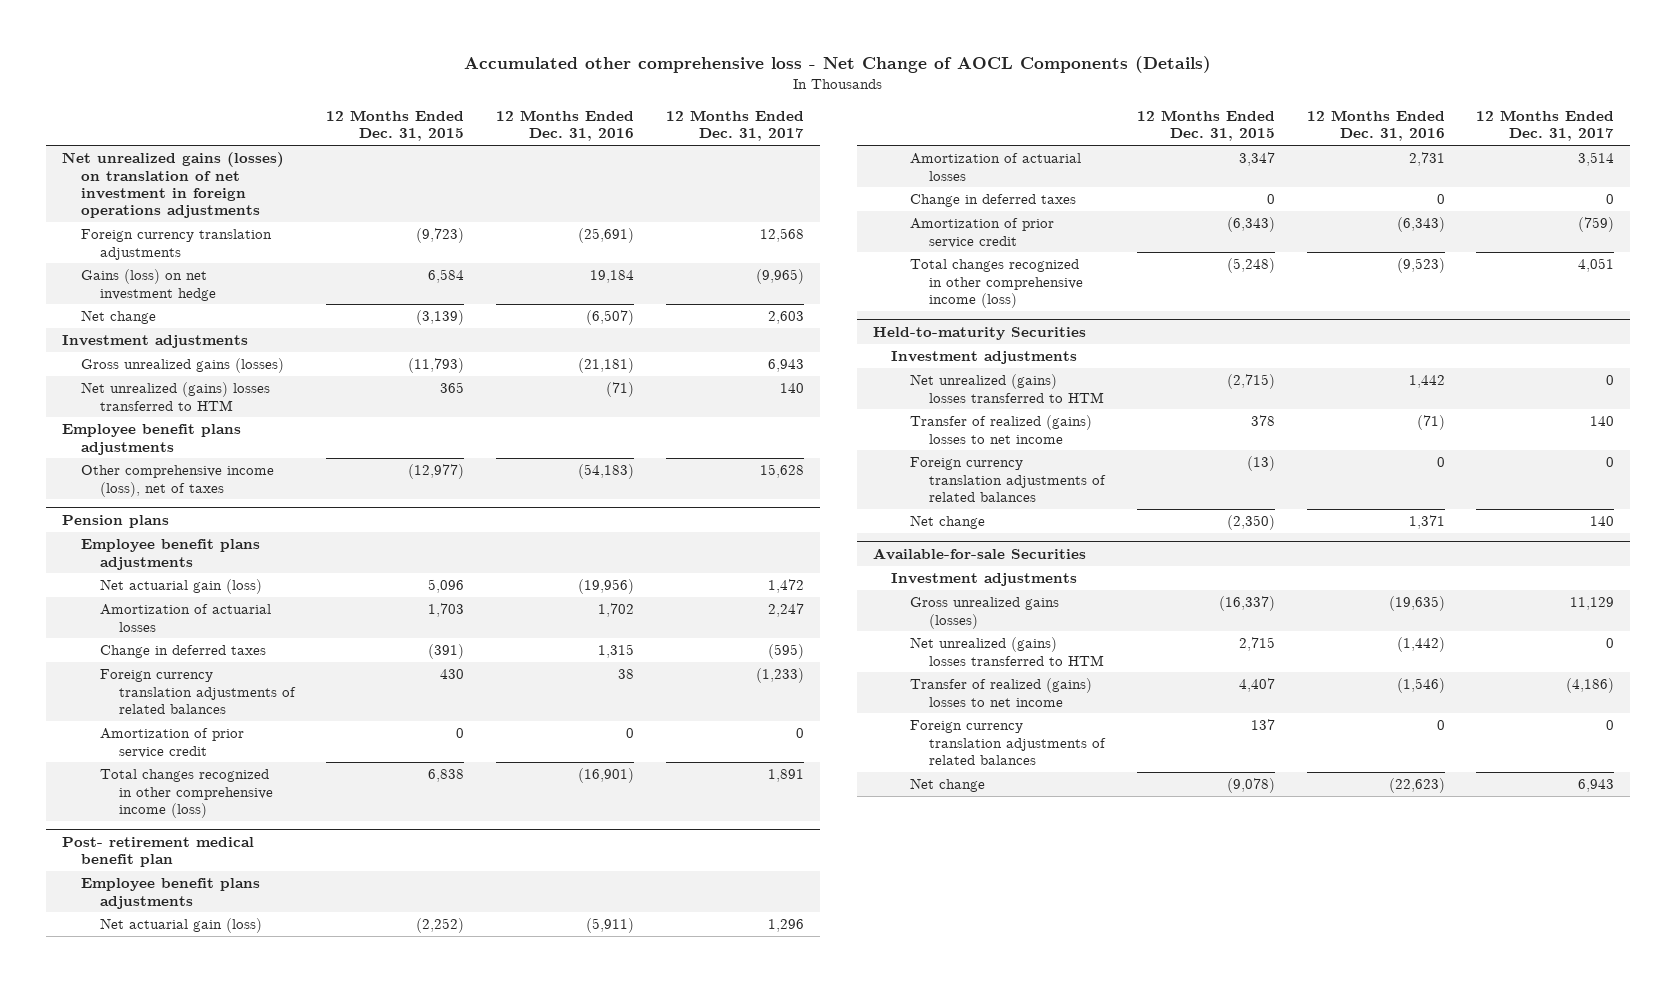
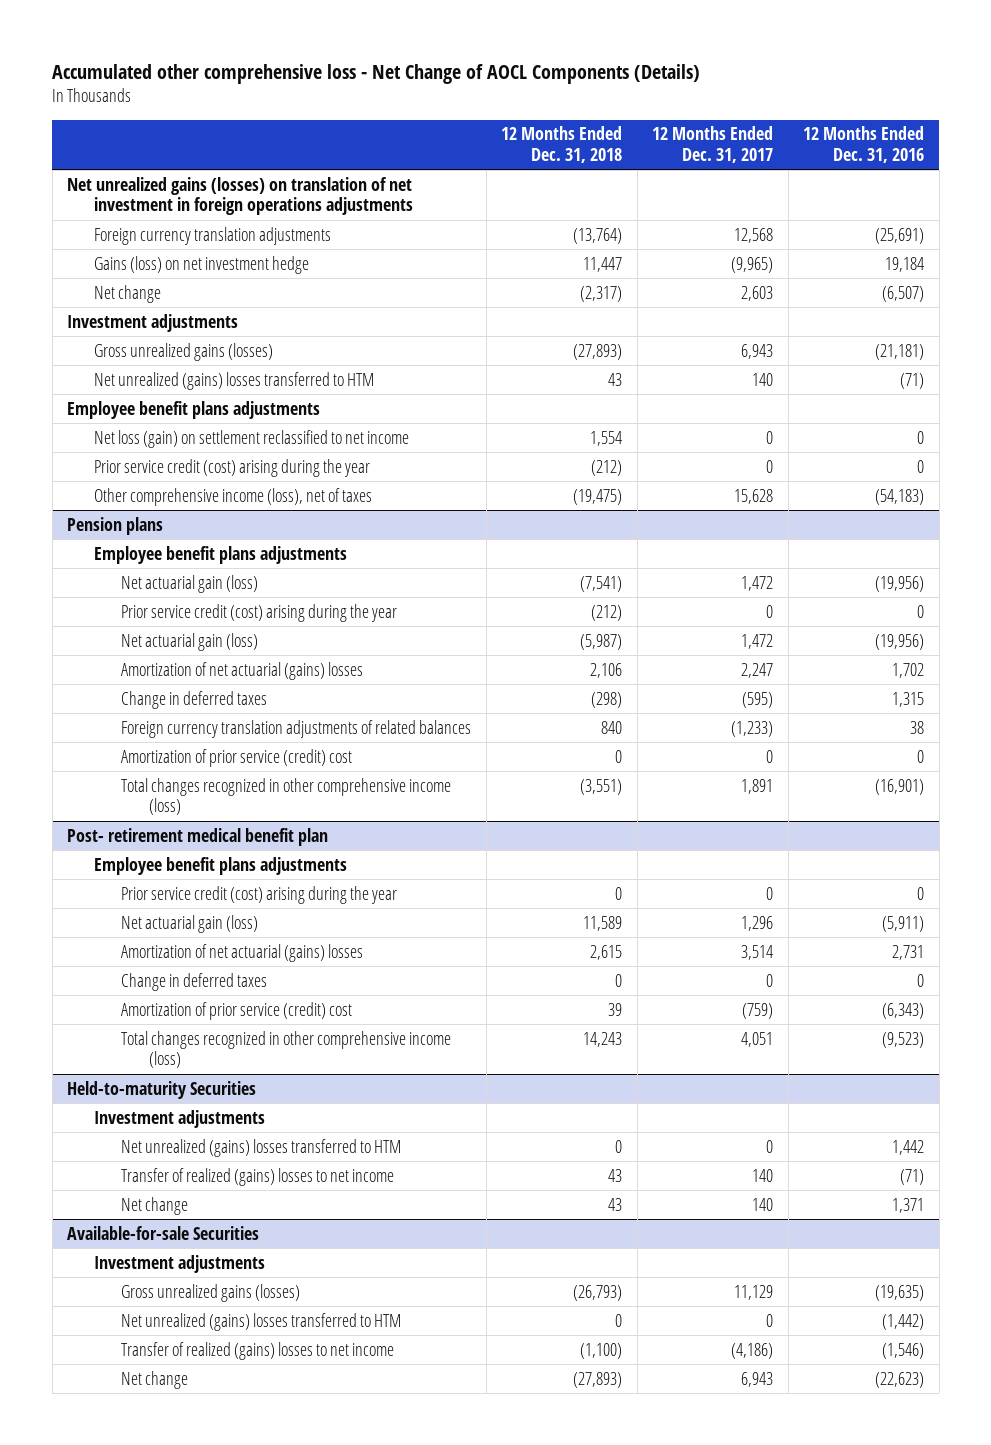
[326,110,465,142] 12 Months Ended Dec. 31, 2015 -> none
none -> [501,126,623,164] 12 Months Ended Dec. 31, 2018
none -> [94,429,410,448] Net loss (gain) on settlement reclassified to net income
none -> [94,458,371,477] Prior service credit (cost) arising during the year
none -> [121,603,398,622] Prior service credit (cost) arising during the year
none -> [121,632,259,651] Net actuarial gain (loss)
[99,604,271,632] Amortization of actuarial losses -> [121,661,364,680] Amortization of net actuarial (gains) losses
[99,728,244,758] Amortization of prior service credit -> [121,748,353,767] Amortization of prior service (credit) cost
none -> [121,885,398,904] Prior service credit (cost) arising during the year
[910,153,1082,181] Amortization of actuarial losses -> [121,943,364,962] Amortization of net actuarial (gains) losses
[910,218,1055,248] Amortization of prior service credit -> [121,1001,353,1020] Amortization of prior service (credit) cost
[910,457,1107,502] Foreign currency translation adjustments of related balances -> none
[910,720,1107,765] Foreign currency translation adjustments of related balances -> none

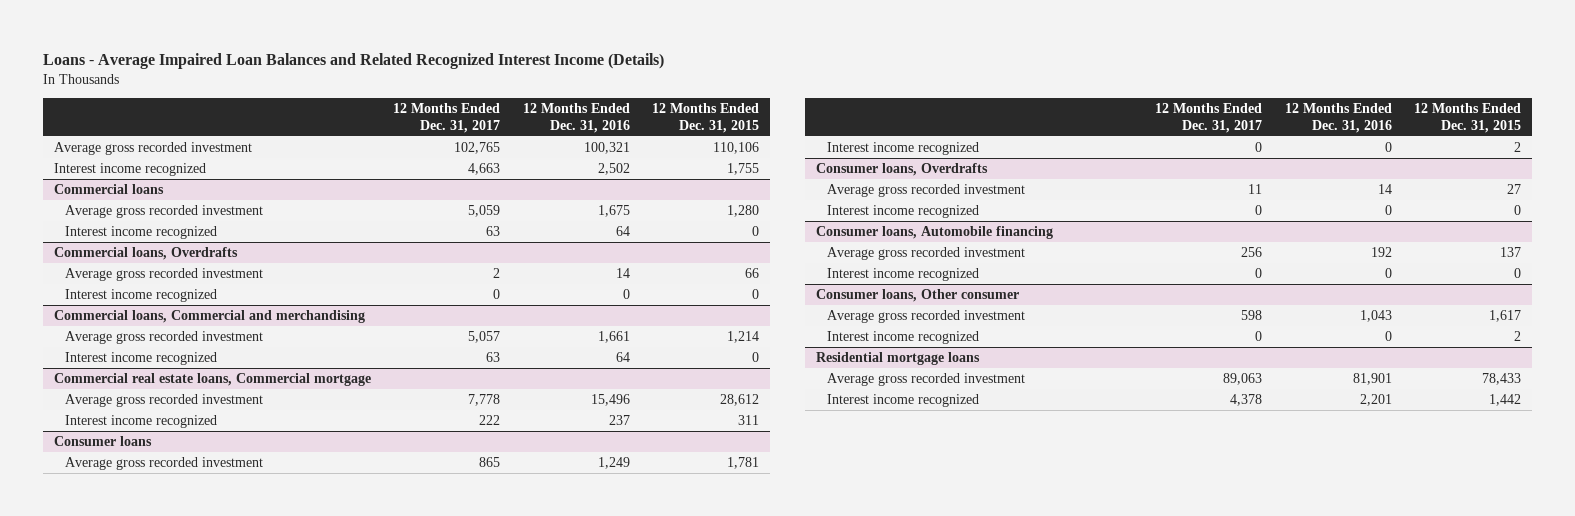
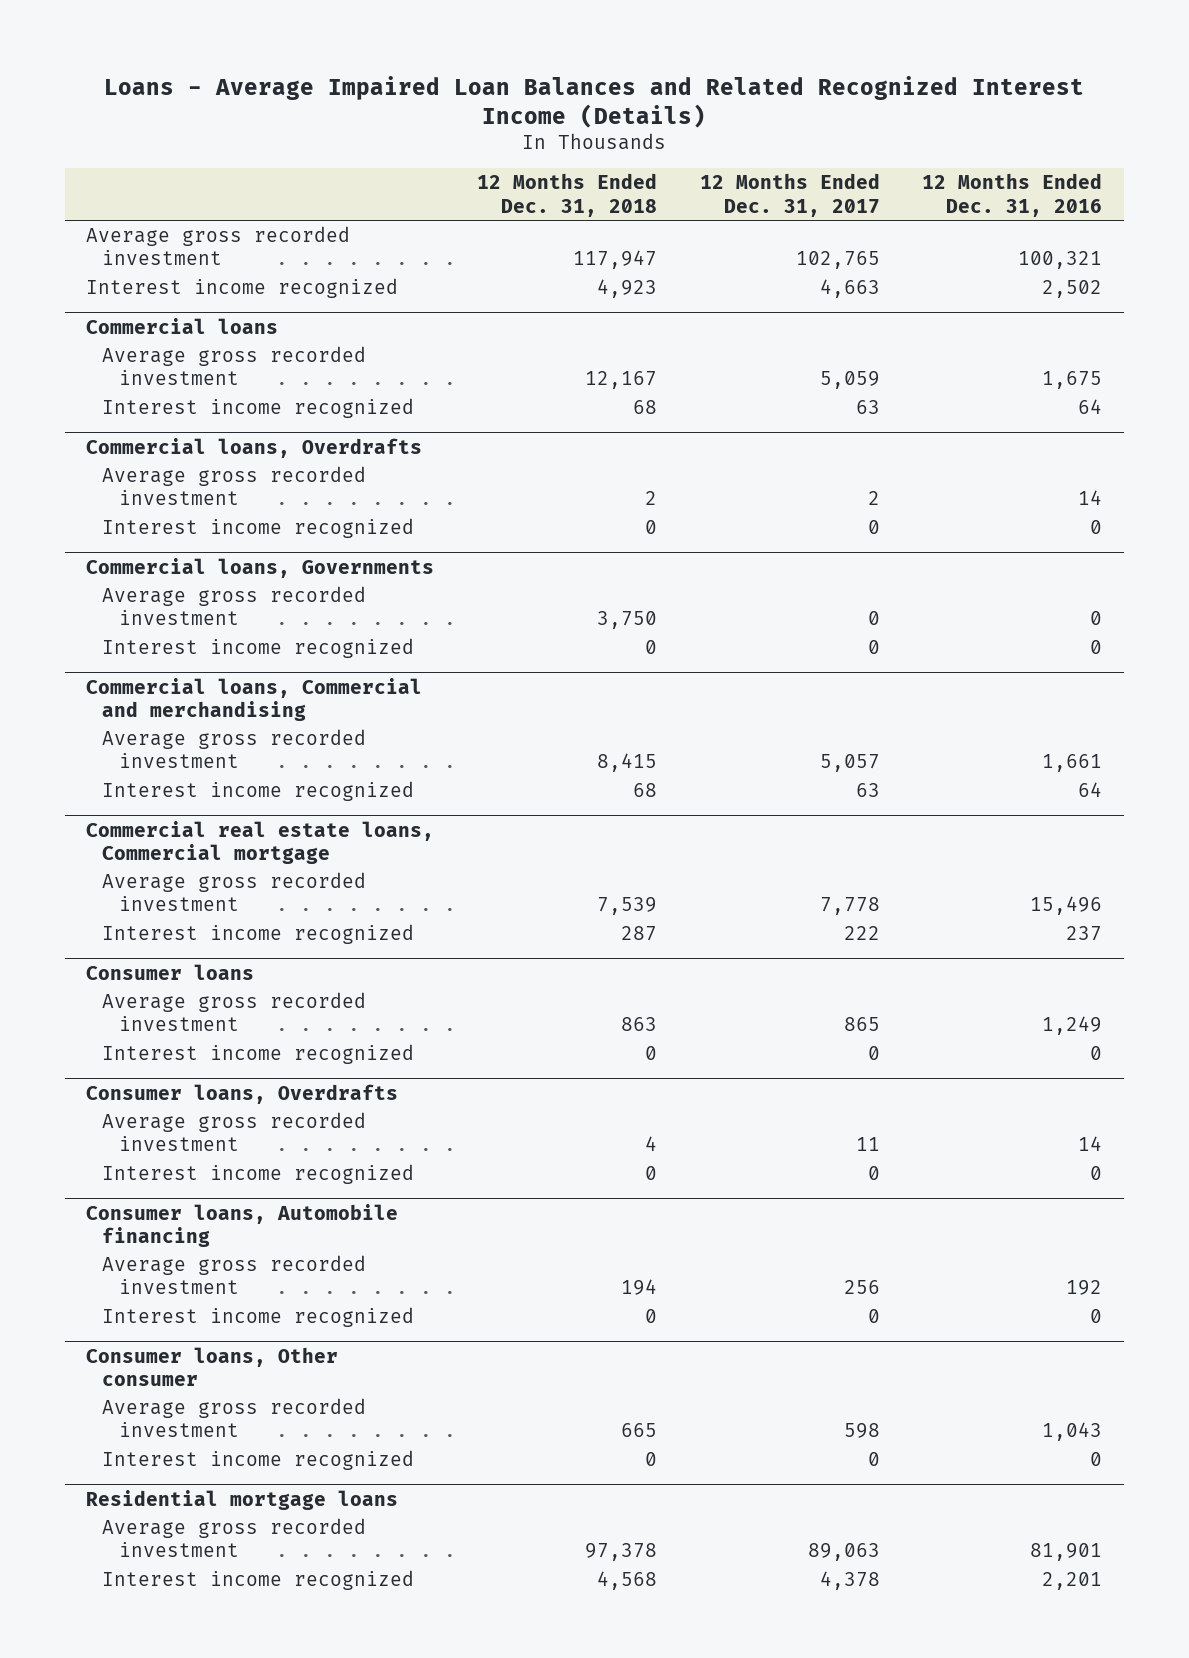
[651,102,759,133] 12 Months Ended Dec. 31, 2015 -> none
none -> [477,173,658,217] 12 Months Ended Dec. 31, 2018
none -> [86,557,435,578] Commercial loans, Governments
none -> [102,585,367,626] Average gross recorded investment
none -> [102,637,415,658] Interest income recognized

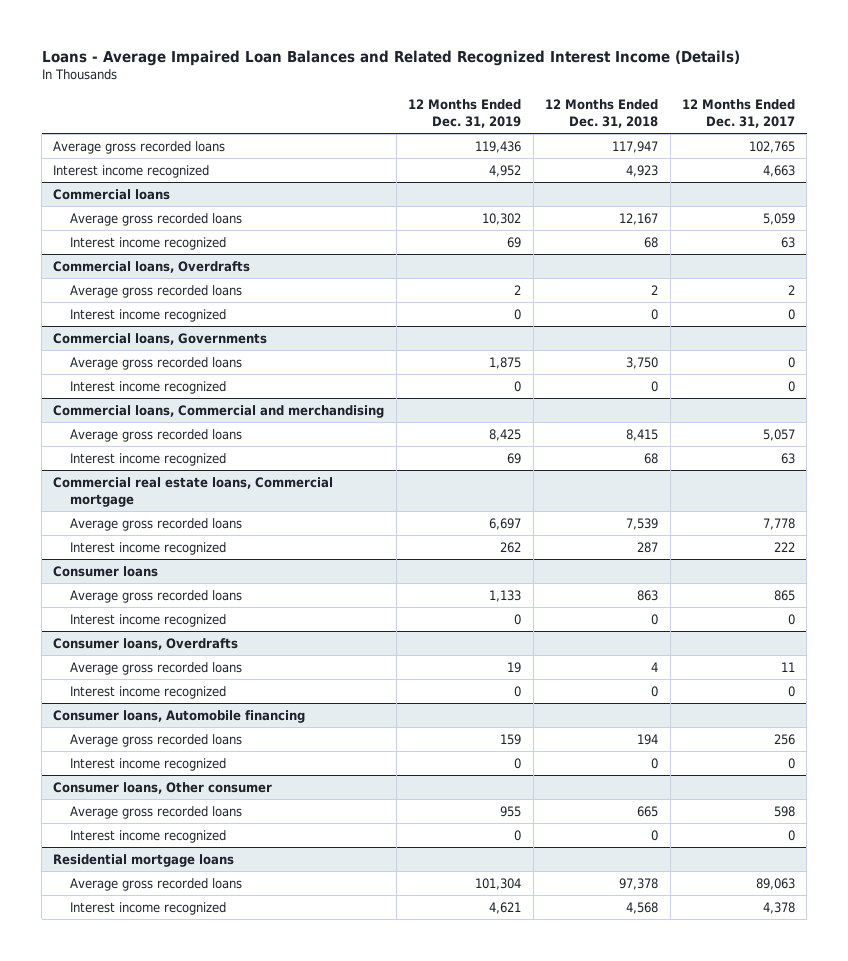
[922,173,1103,217] 12 Months Ended Dec. 31, 2016 -> none
none -> [408,99,522,128] 12 Months Ended Dec. 31, 2019
[86,225,351,266] Average gross recorded investment -> [53,140,226,154] Average gross recorded loans
[102,345,367,386] Average gross recorded investment -> [70,212,243,226] Average gross recorded loans
[102,465,367,506] Average gross recorded investment -> [70,284,243,298] Average gross recorded loans
[102,585,367,626] Average gross recorded investment -> [70,356,243,370] Average gross recorded loans
[102,728,367,769] Average gross recorded investment -> [70,428,243,442] Average gross recorded loans
[102,871,367,912] Average gross recorded investment -> [70,517,243,531] Average gross recorded loans
[102,991,367,1032] Average gross recorded investment -> [70,589,243,603] Average gross recorded loans
[102,1111,367,1152] Average gross recorded investment -> [70,661,243,675] Average gross recorded loans
[102,1254,367,1295] Average gross recorded investment -> [70,733,243,747] Average gross recorded loans
[102,1397,367,1438] Average gross recorded investment -> [70,805,243,819] Average gross recorded loans
[102,1517,367,1558] Average gross recorded investment -> [70,877,243,891] Average gross recorded loans

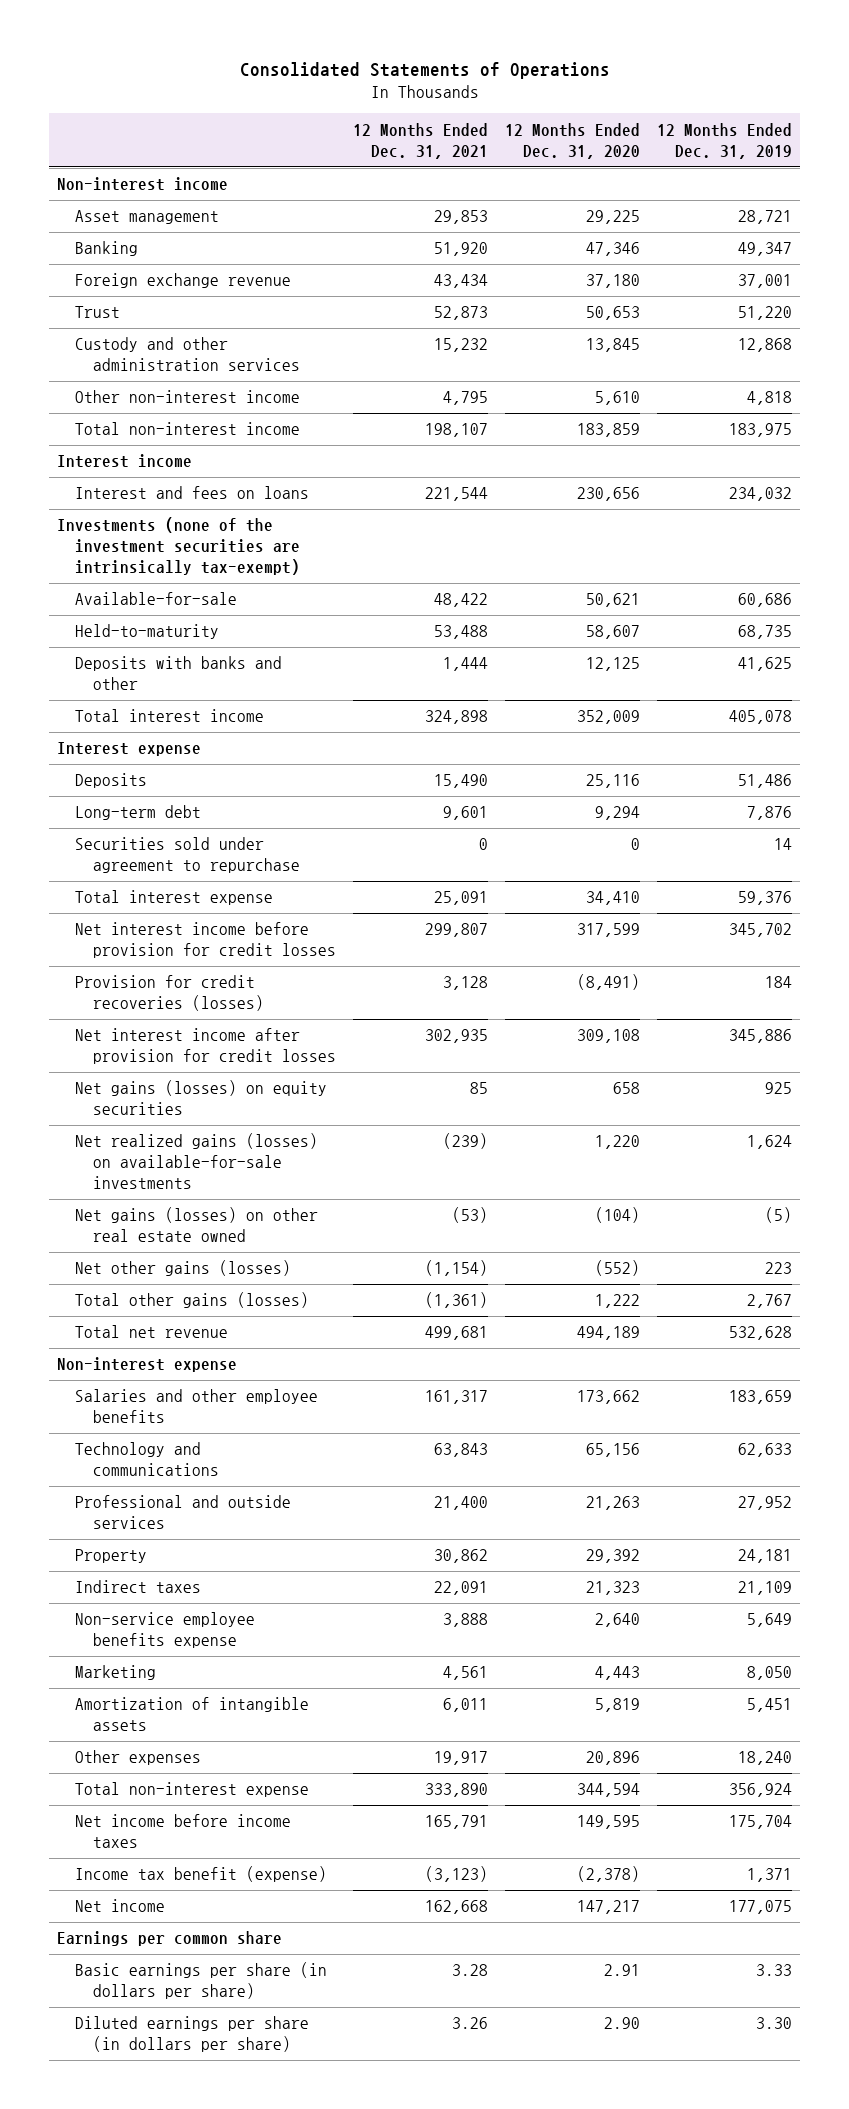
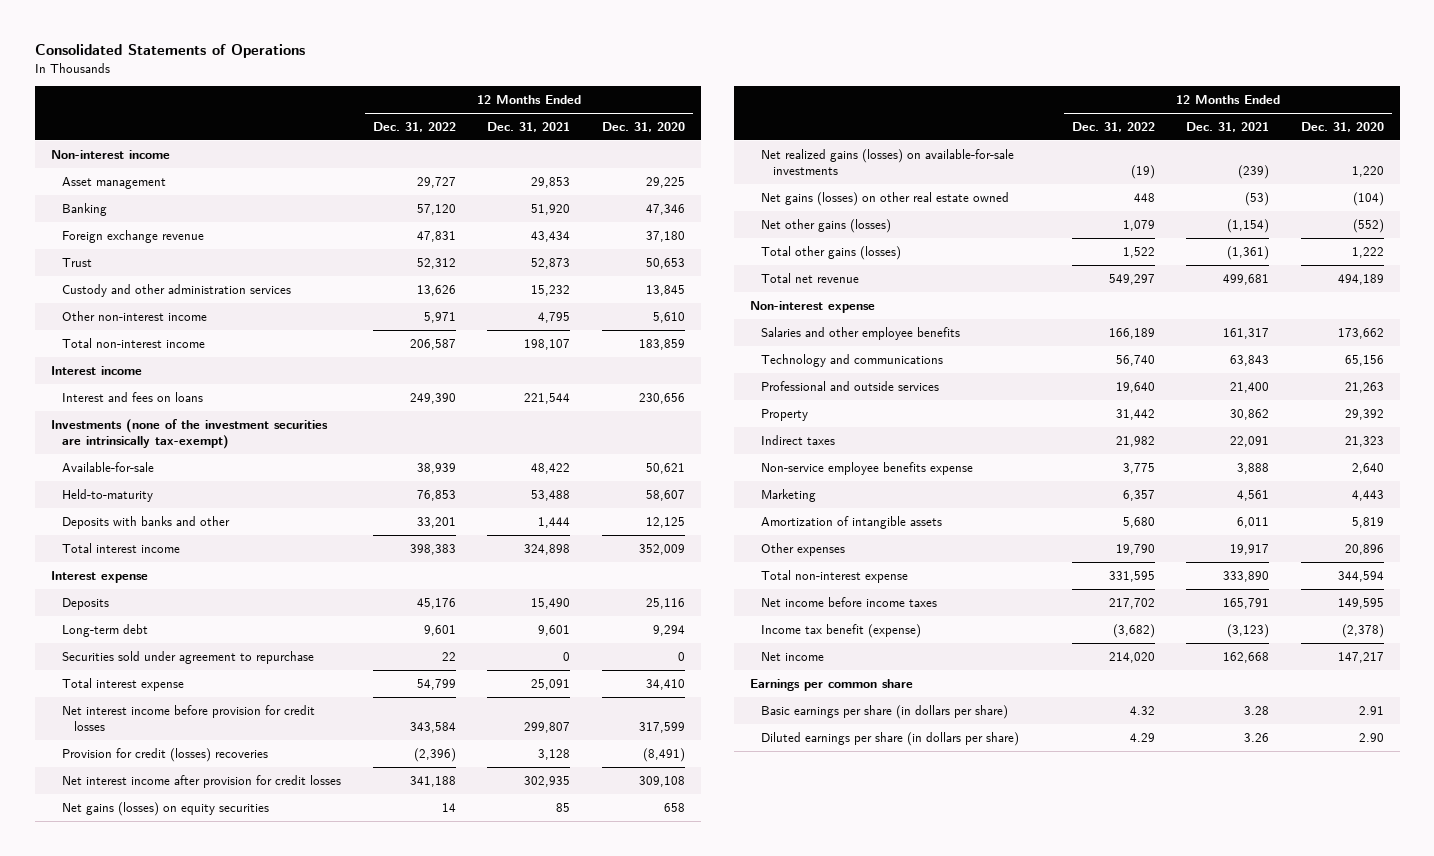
[656,122,792,159] 12 Months Ended Dec. 31, 2019 -> none
none -> [372,121,456,132] Dec. 31, 2022
[75,975,265,1012] Provision for credit recoveries (losses) -> [62,747,269,762] Provision for credit (losses) recoveries

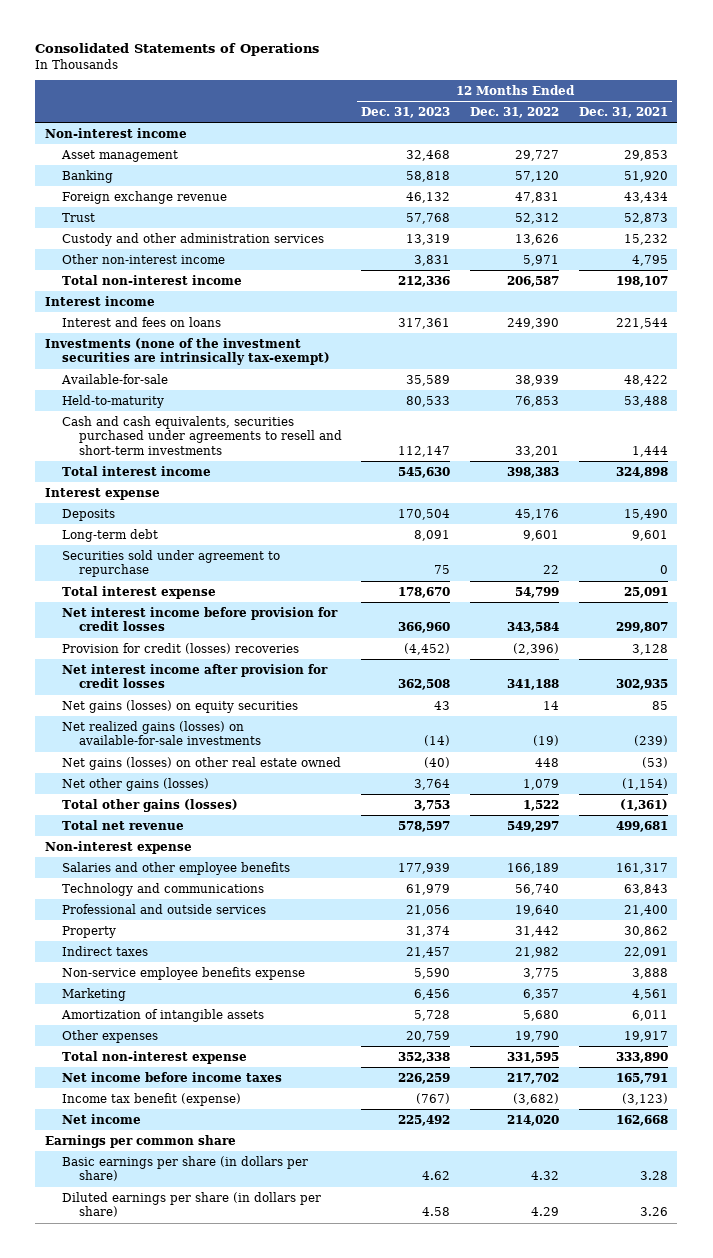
[601,121,685,132] Dec. 31, 2020 -> none
none -> [361,106,451,118] Dec. 31, 2023
[62,515,231,529] Deposits with banks and other -> [61,415,342,455] Cash and cash equivalents, securities purchased under agreements to resell and short-term investments

